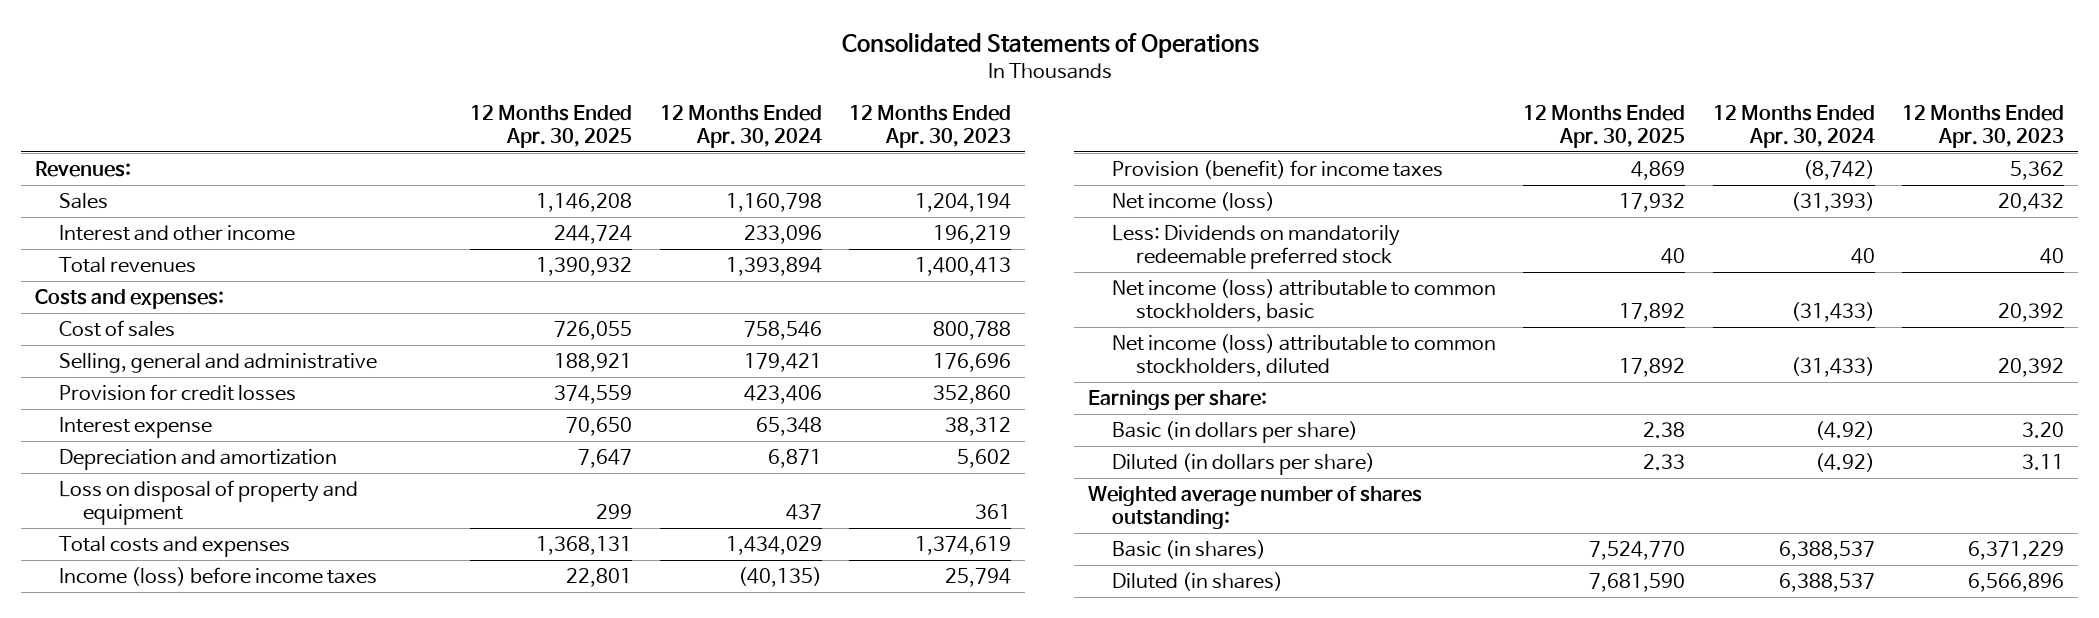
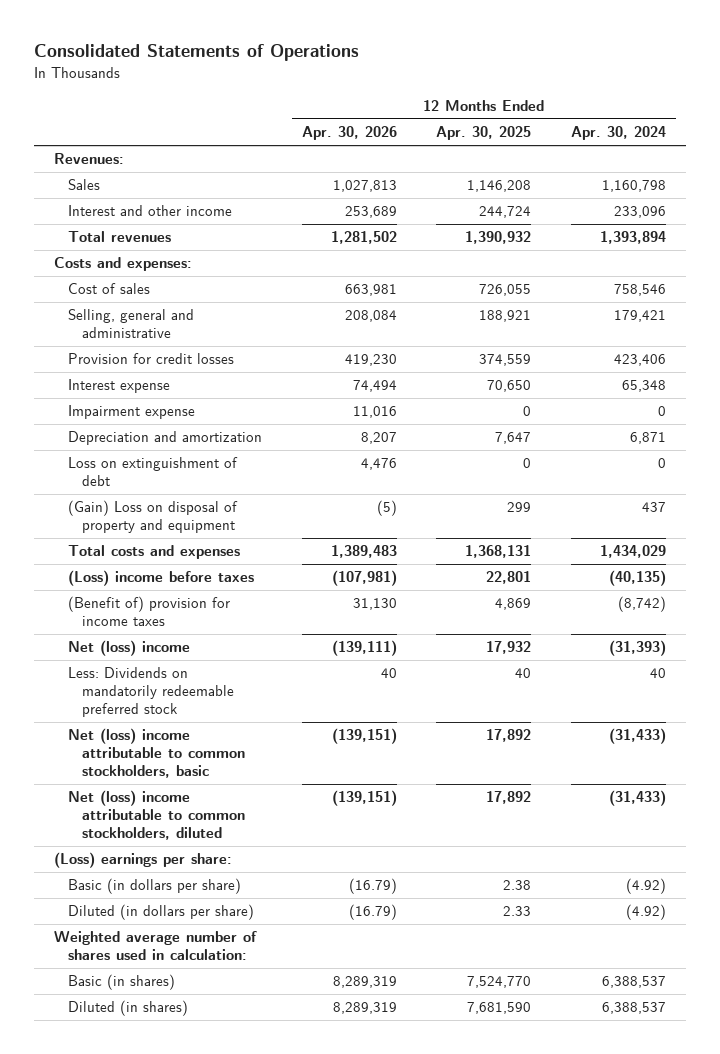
[849,104,1012,149] 12 Months Ended Apr. 30, 2023 -> none
none -> [301,126,397,141] Apr. 30, 2026
none -> [67,405,195,420] Impairment expense
none -> [67,457,238,487] Loss on extinguishment of debt
[58,479,358,525] Loss on disposal of property and equipment -> [67,500,238,534] (Gain) Loss on disposal of property and equipment
[58,566,377,586] Income (loss) before income taxes -> [67,570,254,587] (Loss) income before taxes
[1111,159,1443,179] Provision (benefit) for income taxes -> [67,596,230,627] (Benefit of) provision for income taxes
[1111,191,1275,211] Net income (loss) -> [67,640,190,657] Net (loss) income
[1111,278,1496,322] Net income (loss) attributable to common stockholders, basic -> [67,728,246,778] Net (loss) income attributable to common stockholders, basic
[1111,333,1496,377] Net income (loss) attributable to common stockholders, diluted -> [67,790,246,840] Net (loss) income attributable to common stockholders, diluted
[1087,389,1267,410] Earnings per share: -> [53,852,232,869] (Loss) earnings per share:
[1087,485,1422,529] Weighted average number of shares outstanding: -> [53,931,257,961] Weighted average number of shares used in calculation:

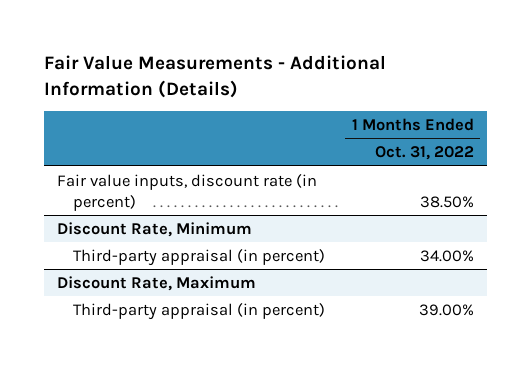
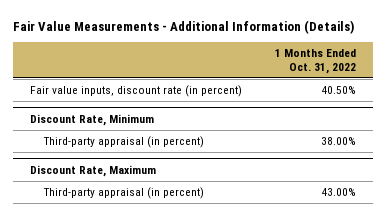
[419,196,474,209] 38.50% -> [321,85,357,94] 40.50%
[419,249,474,262] 34.00% -> [321,136,357,145] 38.00%
[418,303,474,316] 39.00% -> [321,187,357,196] 43.00%

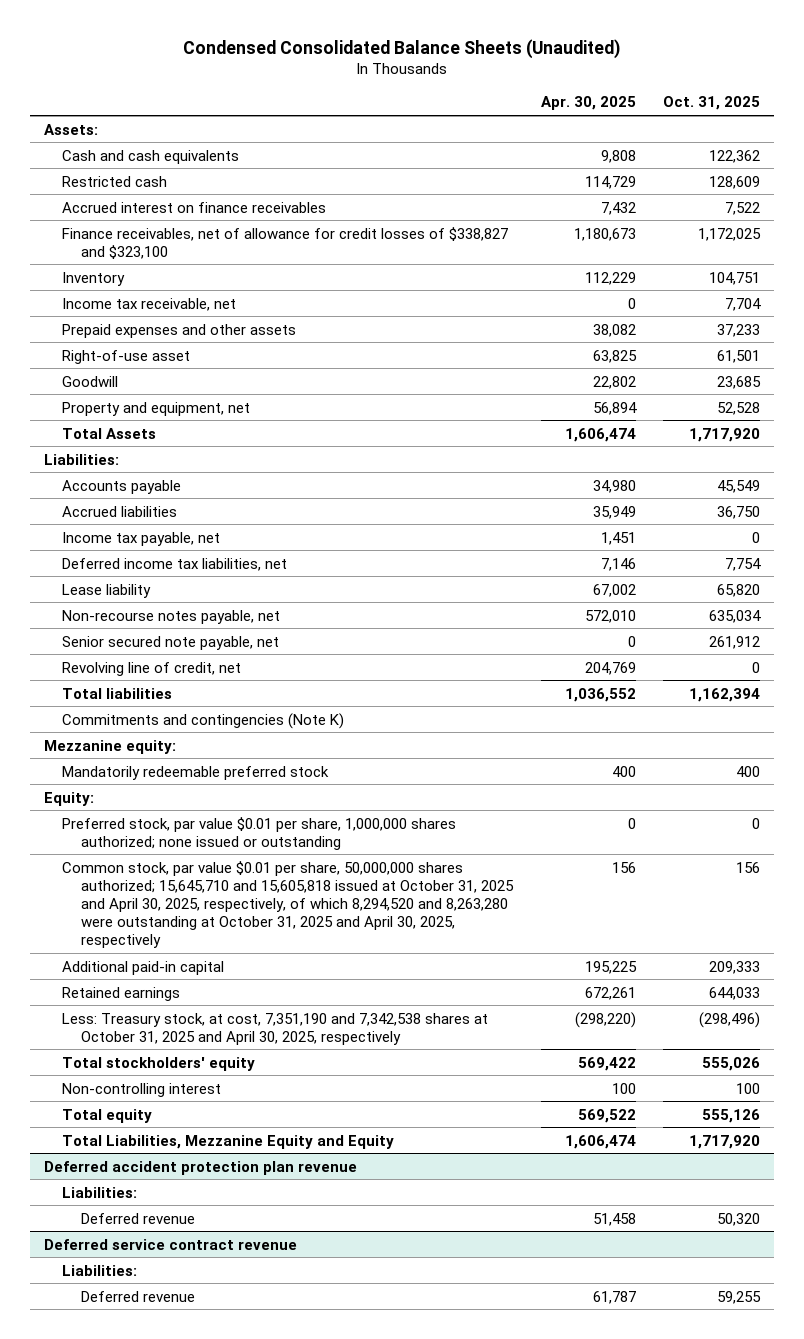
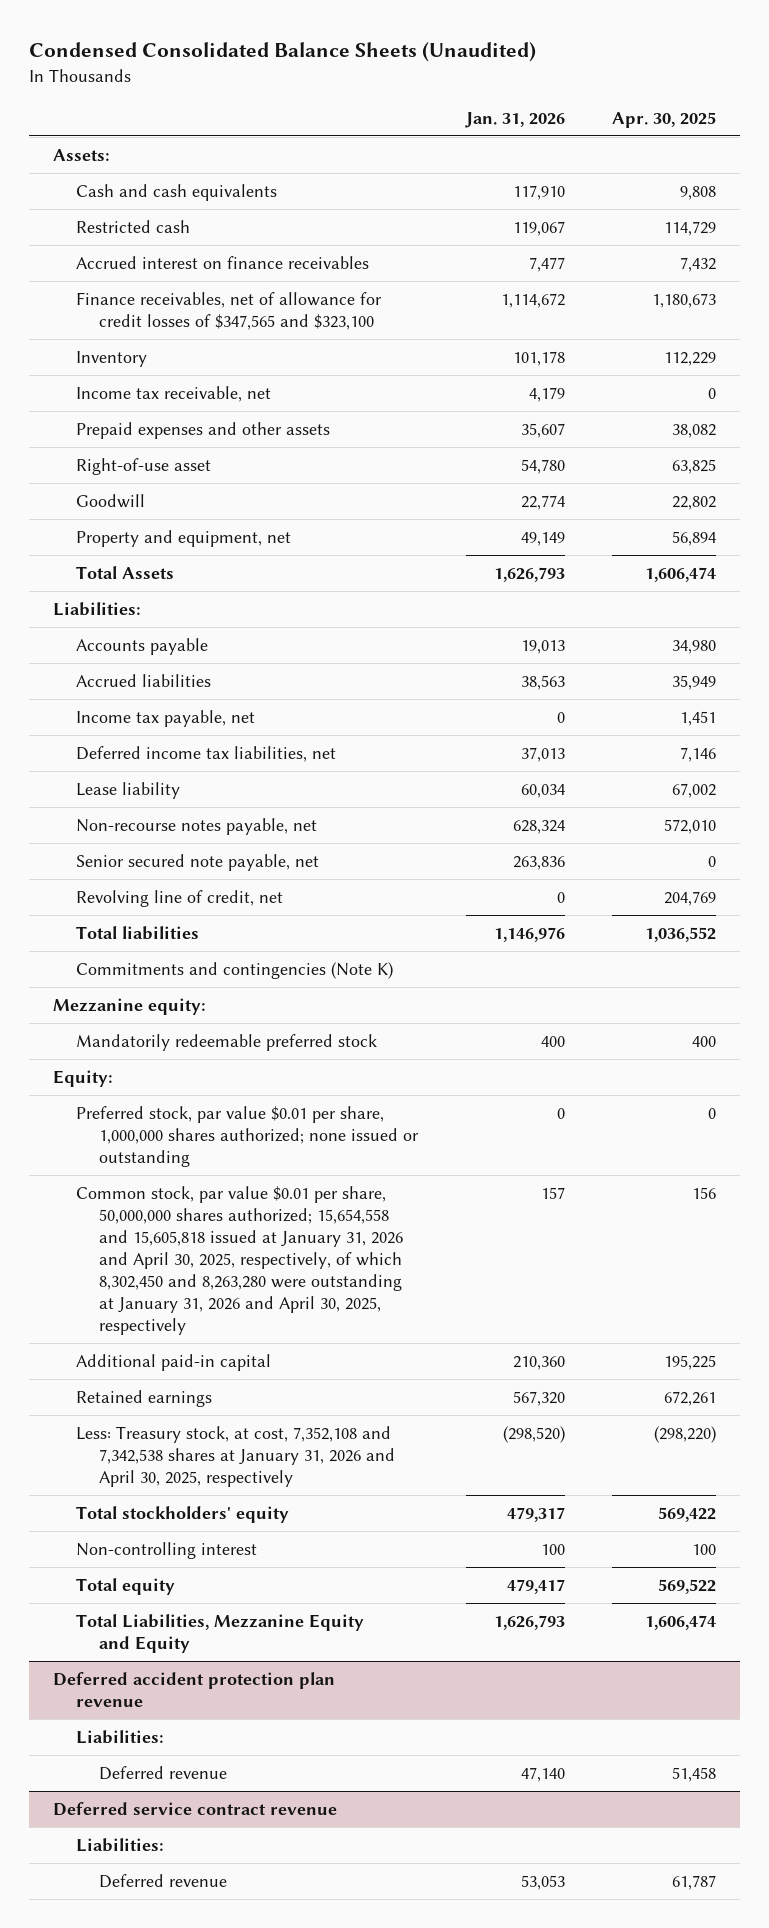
[663,96,761,111] Oct. 31, 2025 -> none
none -> [464,111,565,128] Jan. 31, 2026
[62,226,509,259] Finance receivables, net of allowance for credit losses of $338,827 and $323,100 -> [75,291,382,330] Finance receivables, net of allowance for credit losses of $347,565 and $323,100
[62,860,514,948] Common stock, par value $0.01 per share, 50,000,000 shares authorized; 15,645,710 and 15,605,818 issued at October 31, 2025 and April 30, 2025, respectively, of which 8,294,520 and 8,263,280 were outstanding at October 31, 2025 and April 30, 2025, respectively -> [75,1185,404,1335] Common stock, par value $0.01 per share, 50,000,000 shares authorized; 15,654,558 and 15,605,818 issued at January 31, 2026 and April 30, 2025, respectively, of which 8,302,450 and 8,263,280 were outstanding at January 31, 2026 and April 30, 2025, respectively
[62,1012,489,1045] Less: Treasury stock, at cost, 7,351,190 and 7,342,538 shares at October 31, 2025 and April 30, 2025, respectively -> [75,1425,396,1487] Less: Treasury stock, at cost, 7,352,108 and 7,342,538 shares at January 31, 2026 and April 30, 2025, respectively

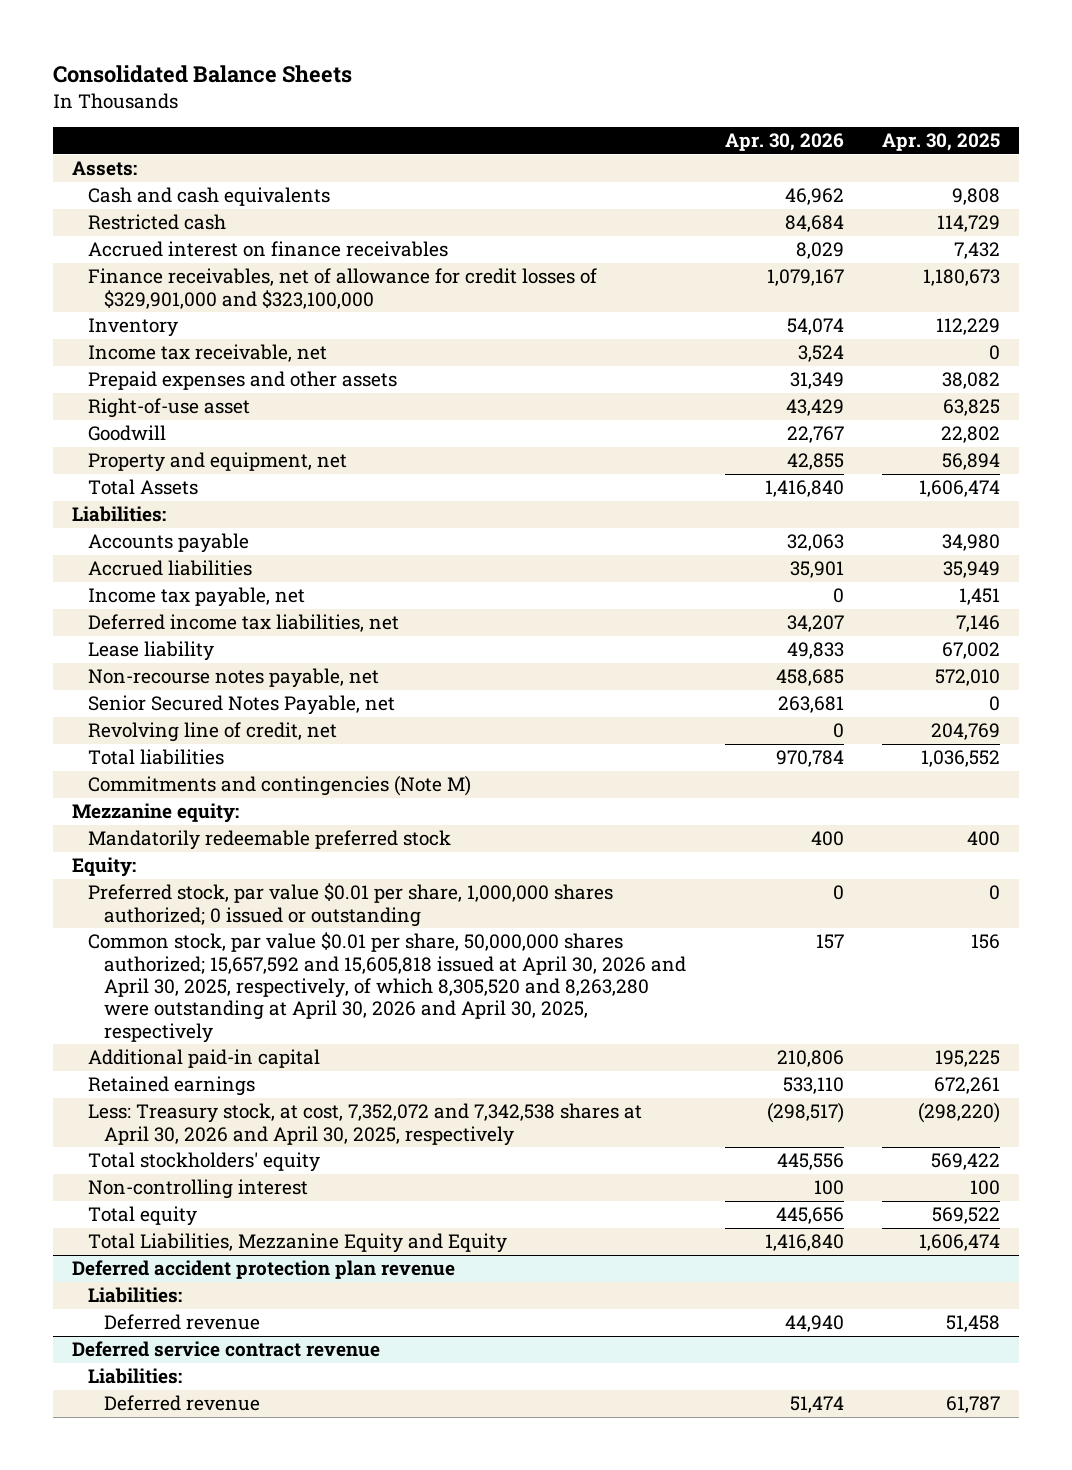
[28,42,536,63] Condensed Consolidated Balance Sheets (Unaudited) -> [52,65,352,84] Consolidated Balance Sheets
[464,111,565,128] Jan. 31, 2026 -> none
none -> [724,133,844,152] Apr. 30, 2026
[75,291,382,330] Finance receivables, net of allowance for credit losses of $347,565 and $323,100 -> [87,268,597,309] Finance receivables, net of allowance for credit losses of $329,901,000 and $323,100,000
[75,853,319,871] Senior secured note payable, net -> [87,695,395,716] Senior Secured Notes Payable, net
[75,961,393,979] Commitments and contingencies (Note K) -> [87,775,471,797] Commitments and contingencies (Note M)
[75,1105,420,1167] Preferred stock, par value $0.01 per share, 1,000,000 shares authorized; none issued or outstanding -> [87,883,613,927] Preferred stock, par value $0.01 per share, 1,000,000 shares authorized; 0 issued or outstanding
[75,1185,404,1335] Common stock, par value $0.01 per share, 50,000,000 shares authorized; 15,654,558 and 15,605,818 issued at January 31, 2026 and April 30, 2025, respectively, of which 8,302,450 and 8,263,280 were outstanding at January 31, 2026 and April 30, 2025, respectively -> [87,932,687,1043] Common stock, par value $0.01 per share, 50,000,000 shares authorized; 15,657,592 and 15,605,818 issued at April 30, 2026 and April 30, 2025, respectively, of which 8,305,520 and 8,263,280 were outstanding at April 30, 2026 and April 30, 2025, respectively
[75,1425,396,1487] Less: Treasury stock, at cost, 7,352,108 and 7,342,538 shares at January 31, 2026 and April 30, 2025, respectively -> [87,1103,642,1146] Less: Treasury stock, at cost, 7,352,072 and 7,342,538 shares at April 30, 2026 and April 30, 2025, respectively

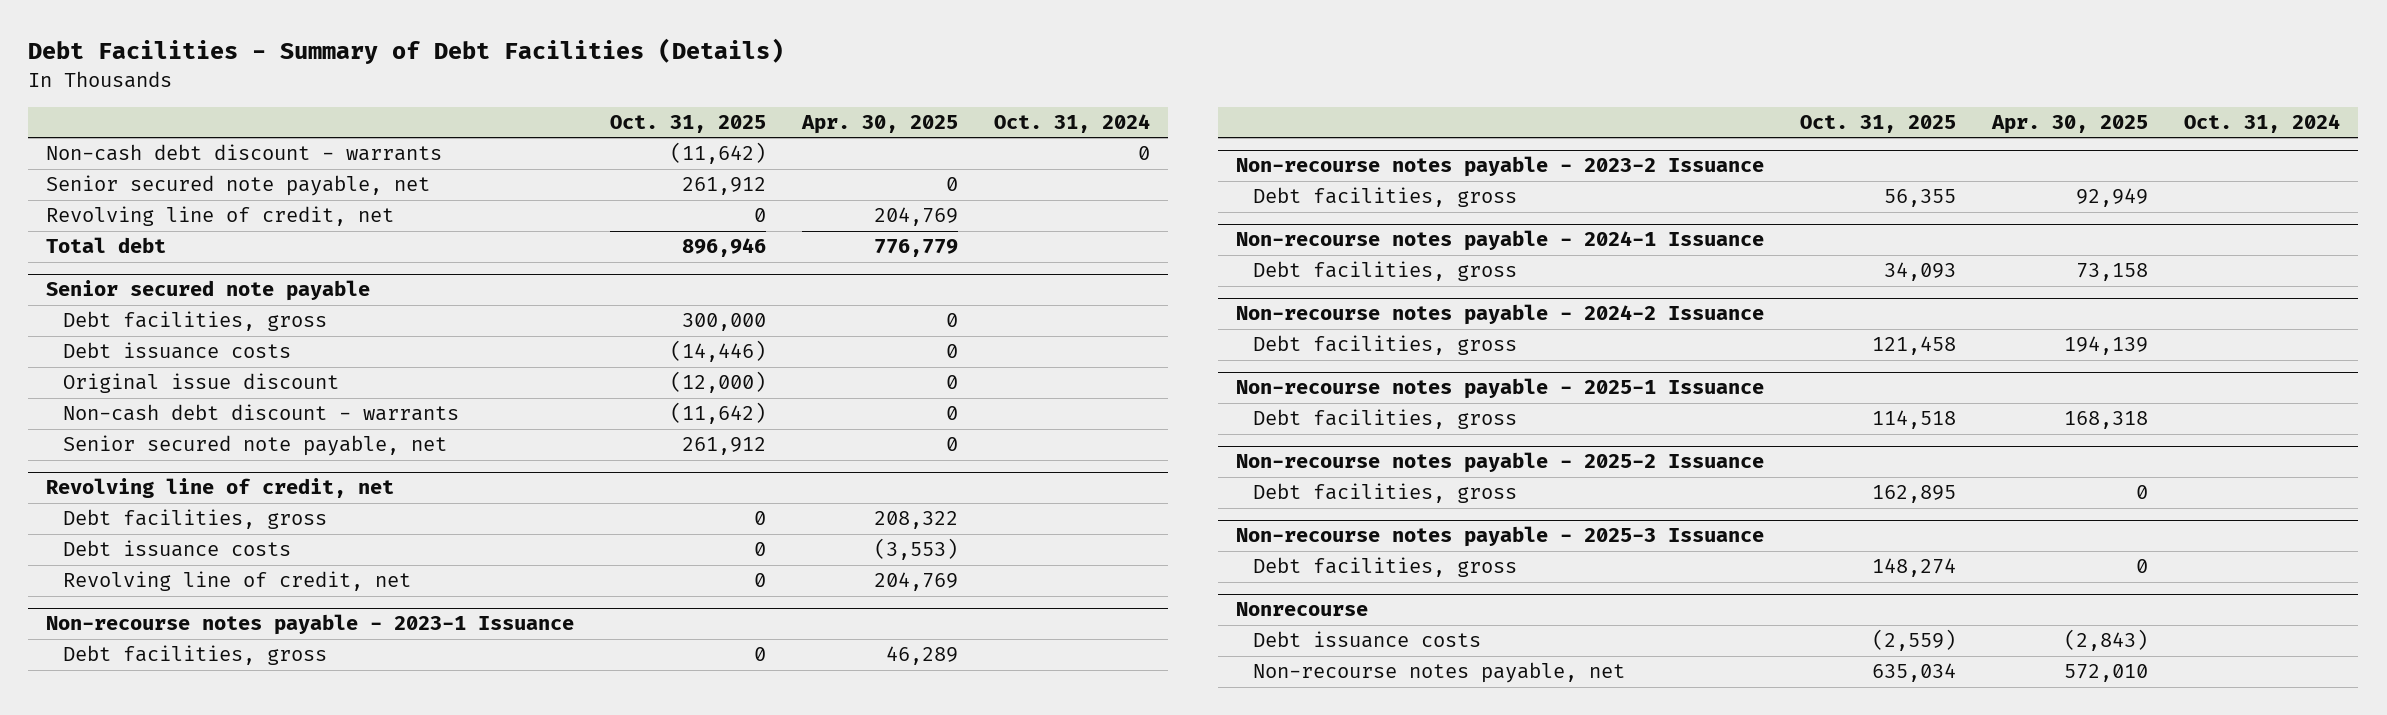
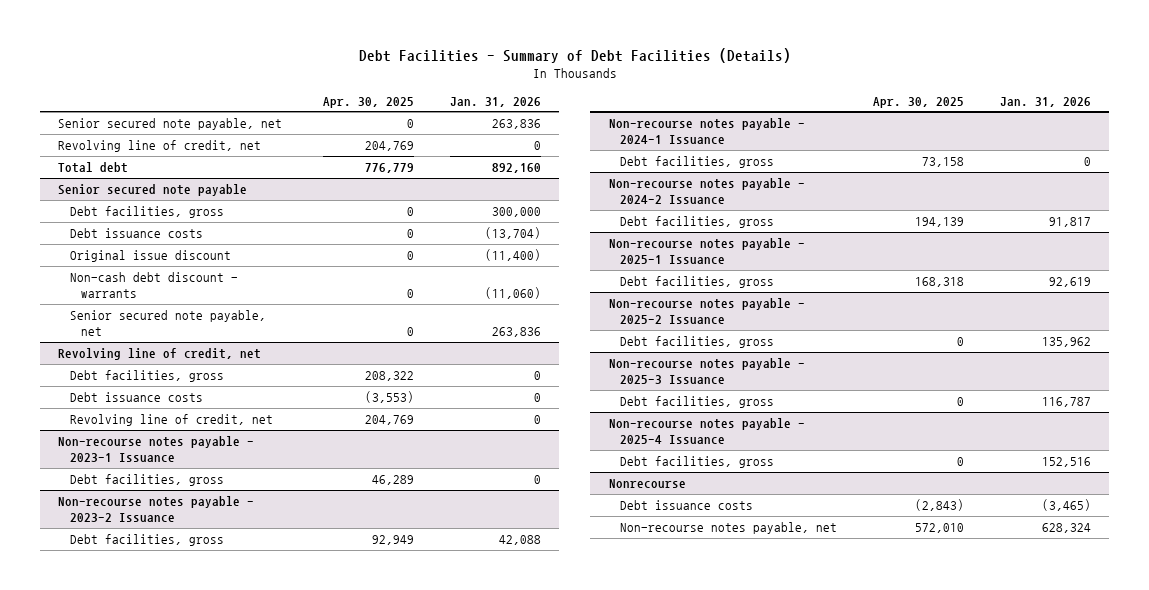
[610,114,767,133] Oct. 31, 2025 -> none
[994,113,1151,133] Oct. 31, 2024 -> none
none -> [449,96,541,107] Jan. 31, 2026
[46,144,443,162] Non-cash debt discount - warrants -> none
none -> [608,417,805,444] Non-recourse notes payable - 2025-4 Issuance
none -> [619,455,774,468] Debt facilities, gross

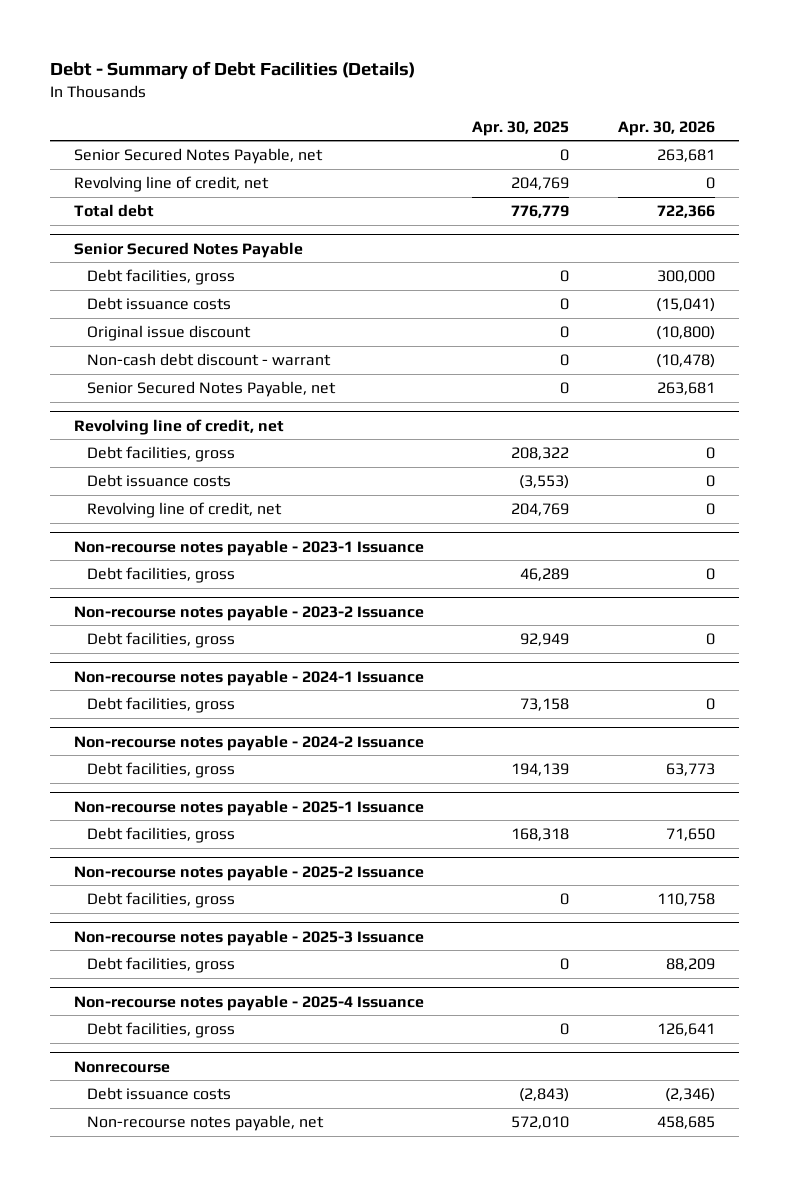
[358,47,791,63] Debt Facilities - Summary of Debt Facilities (Details) -> [49,60,415,79] Debt - Summary of Debt Facilities (Details)
[449,96,541,107] Jan. 31, 2026 -> none
none -> [617,120,715,136] Apr. 30, 2026
[58,117,283,130] Senior secured note payable, net -> [73,148,323,165] Senior Secured Notes Payable, net
[58,183,248,196] Senior secured note payable -> [73,241,303,258] Senior Secured Notes Payable
[69,271,238,298] Non-cash debt discount - warrants -> [86,353,331,367] Non-cash debt discount - warrant
[69,309,266,336] Senior secured note payable, net -> [86,381,336,398] Senior Secured Notes Payable, net

